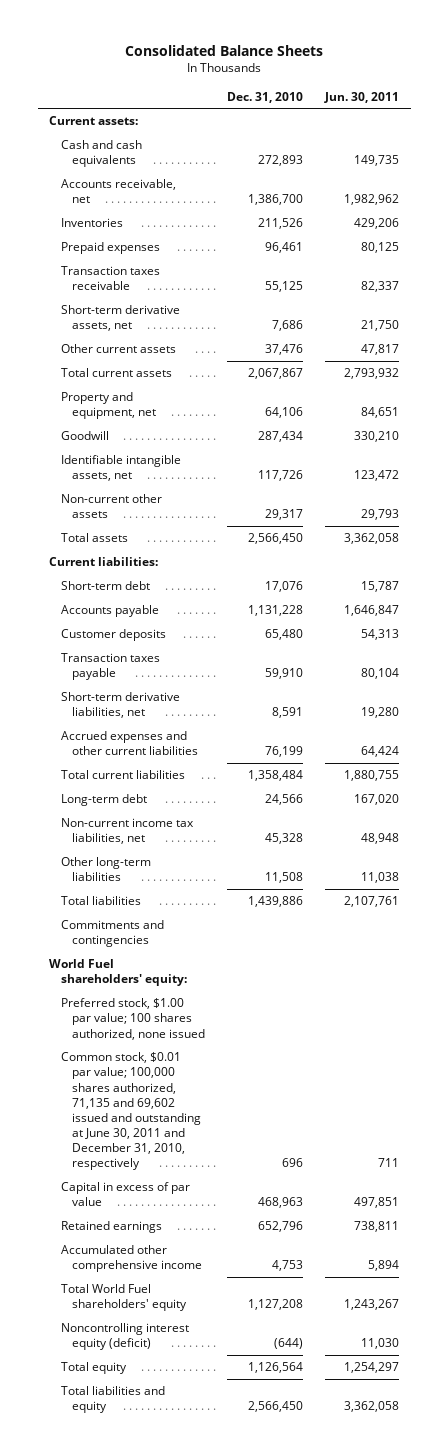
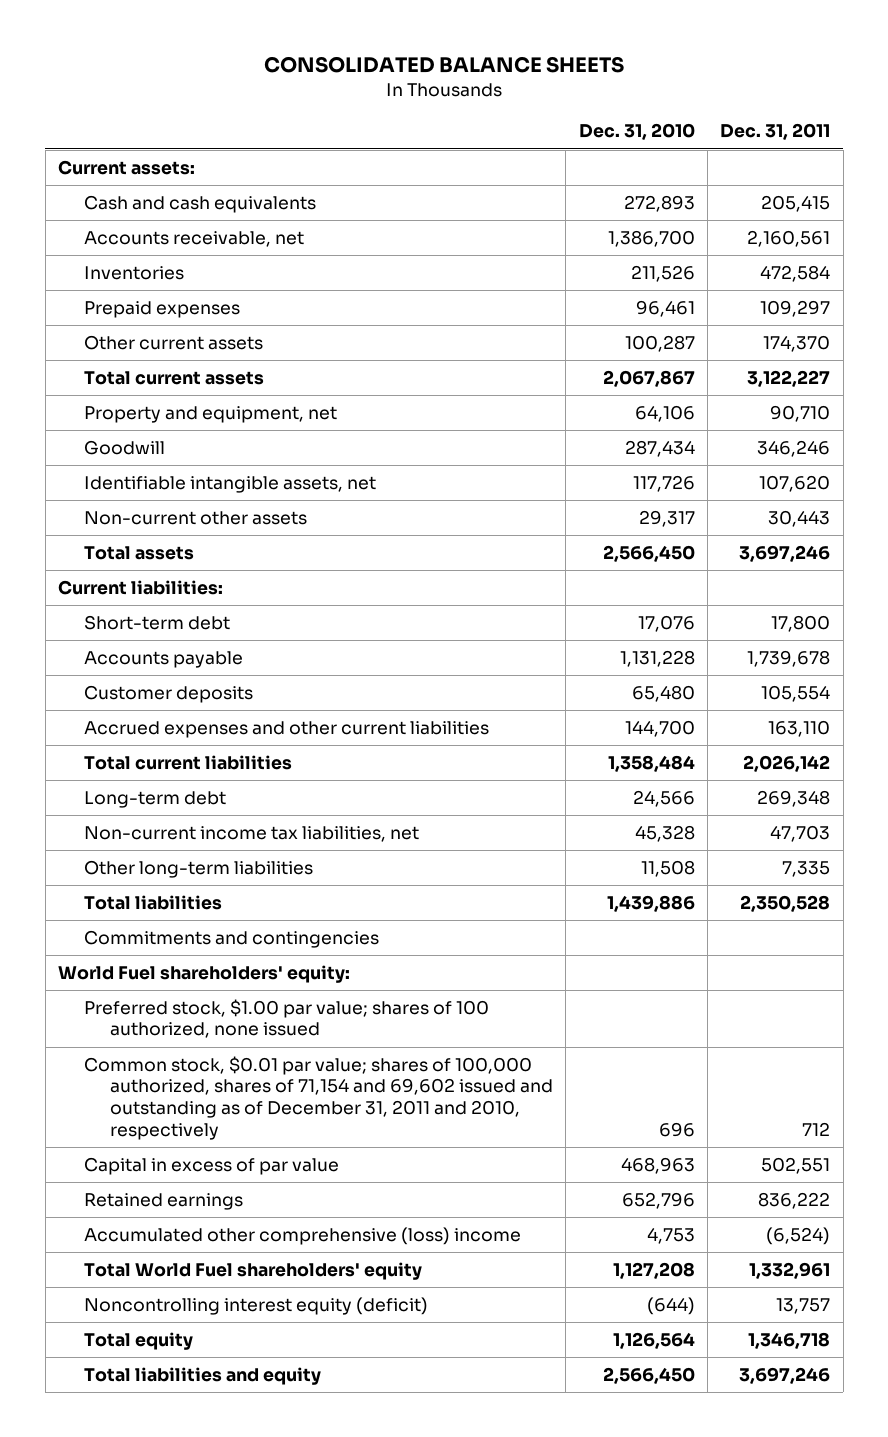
[125,45,324,57] Consolidated Balance Sheets -> [264,56,625,74] CONSOLIDATED BALANCE SHEETS
[324,91,400,103] Jun. 30, 2011 -> none
none -> [720,123,831,141] Dec. 31, 2011
[60,266,160,291] Transaction taxes receivable -> none
[60,305,180,332] Short-term derivative assets, net -> none
[265,344,304,356] 37,476 -> [624,334,695,352] 100,287
[60,653,160,681] Transaction taxes payable -> none
[60,692,180,719] Short-term derivative liabilities, net -> none
[265,746,304,758] 76,199 -> [624,719,695,737] 144,700
[60,998,206,1040] Preferred stock, $1.00 par value; 100 shares authorized, none issued -> [84,998,490,1039] Preferred stock, $1.00 par value; shares of 100 authorized, none issued
[60,1052,202,1171] Common stock, $0.01 par value; 100,000 shares authorized, 71,135 and 69,602 issued and outstanding at June 30, 2011 and December 31, 2010, respectively -> [84,1055,553,1140] Common stock, $0.01 par value; shares of 100,000 authorized, shares of 71,154 and 69,602 issued and outstanding as of December 31, 2011 and 2010, respectively
[60,1245,203,1273] Accumulated other comprehensive income -> [84,1226,522,1245] Accumulated other comprehensive (loss) income

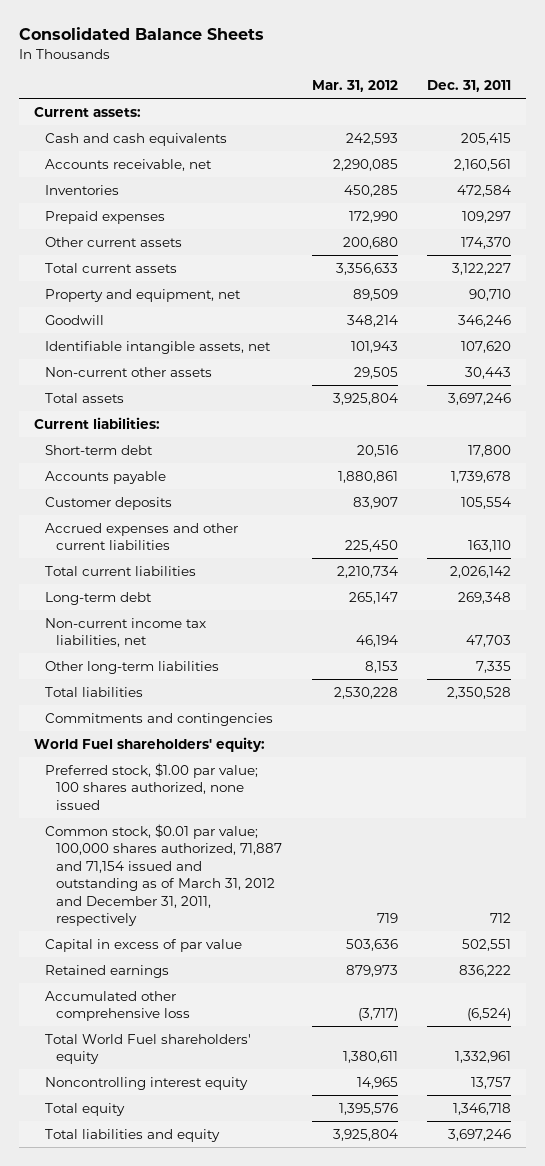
[264,56,625,74] CONSOLIDATED BALANCE SHEETS -> [19,27,265,41] Consolidated Balance Sheets
[578,123,695,141] Dec. 31, 2010 -> none
none -> [311,80,398,93] Mar. 31, 2012
[84,998,490,1039] Preferred stock, $1.00 par value; shares of 100 authorized, none issued -> [44,762,258,810] Preferred stock, $1.00 par value; 100 shares authorized, none issued
[84,1055,553,1140] Common stock, $0.01 par value; shares of 100,000 authorized, shares of 71,154 and 69,602 issued and outstanding as of December 31, 2011 and 2010, respectively -> [44,823,282,927] Common stock, $0.01 par value; 100,000 shares authorized, 71,887 and 71,154 issued and outstanding as of March 31, 2012 and December 31, 2011, respectively
[84,1226,522,1245] Accumulated other comprehensive (loss) income -> [44,990,190,1022] Accumulated other comprehensive loss
[84,1296,429,1315] Noncontrolling interest equity (deficit) -> [44,1076,248,1090] Noncontrolling interest equity

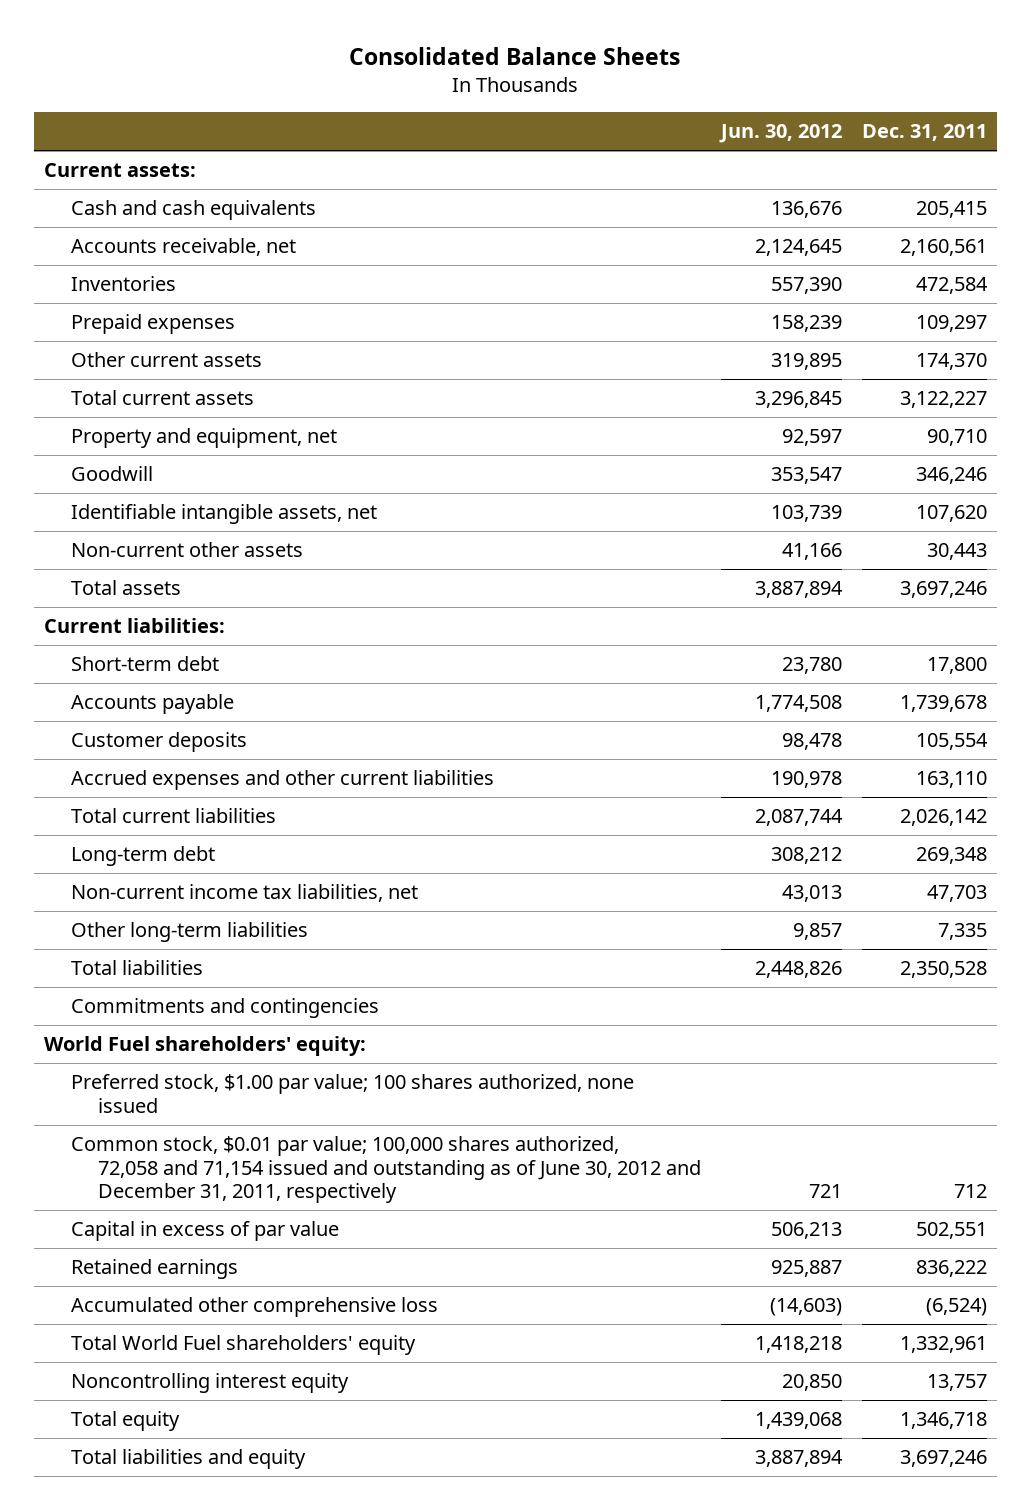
[311,80,398,93] Mar. 31, 2012 -> none
none -> [718,124,842,144] Jun. 30, 2012
[44,823,282,927] Common stock, $0.01 par value; 100,000 shares authorized, 71,887 and 71,154 issued and outstanding as of March 31, 2012 and December 31, 2011, respectively -> [70,1136,701,1203] Common stock, $0.01 par value; 100,000 shares authorized, 72,058 and 71,154 issued and outstanding as of June 30, 2012 and December 31, 2011, respectively

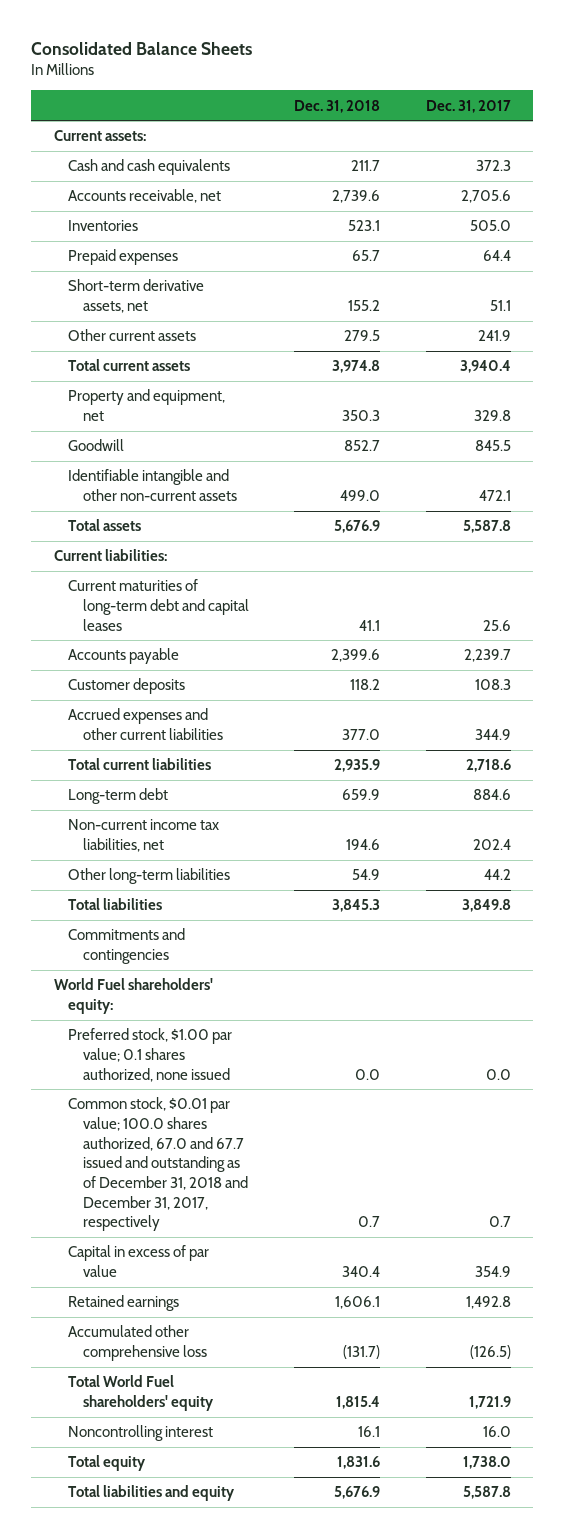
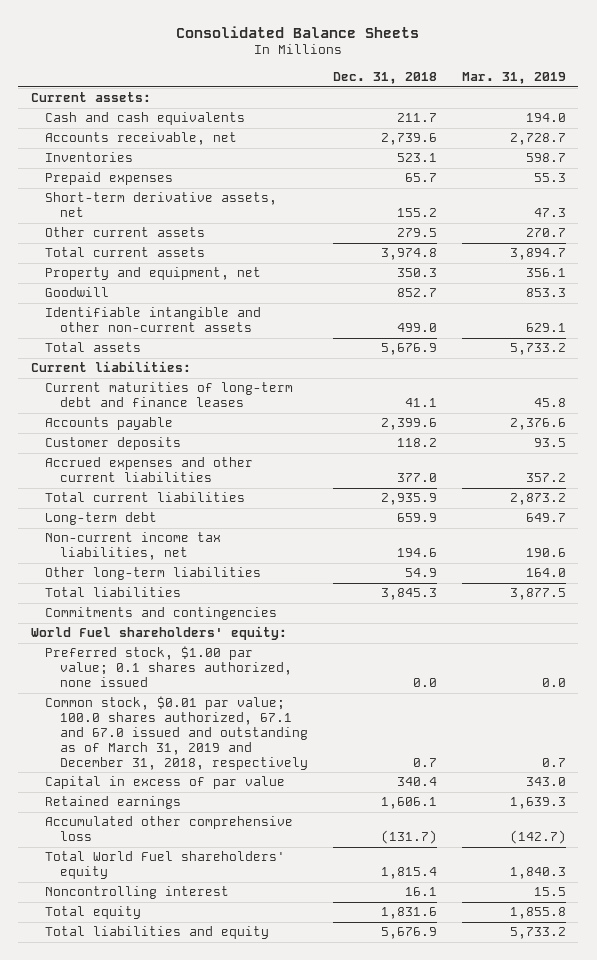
[425,99,511,113] Dec. 31, 2017 -> none
none -> [461,72,566,85] Mar. 31, 2019
[68,579,250,631] Current maturities of long-term debt and capital leases -> [45,382,294,408] Current maturities of long-term debt and finance leases
[68,1097,249,1232] Common stock, $0.01 par value; 100.0 shares authorized, 67.0 and 67.7 issued and outstanding as of December 31, 2018 and December 31, 2017, respectively -> [45,696,308,770] Common stock, $0.01 par value; 100.0 shares authorized, 67.1 and 67.0 issued and outstanding as of March 31, 2019 and December 31, 2018, respectively

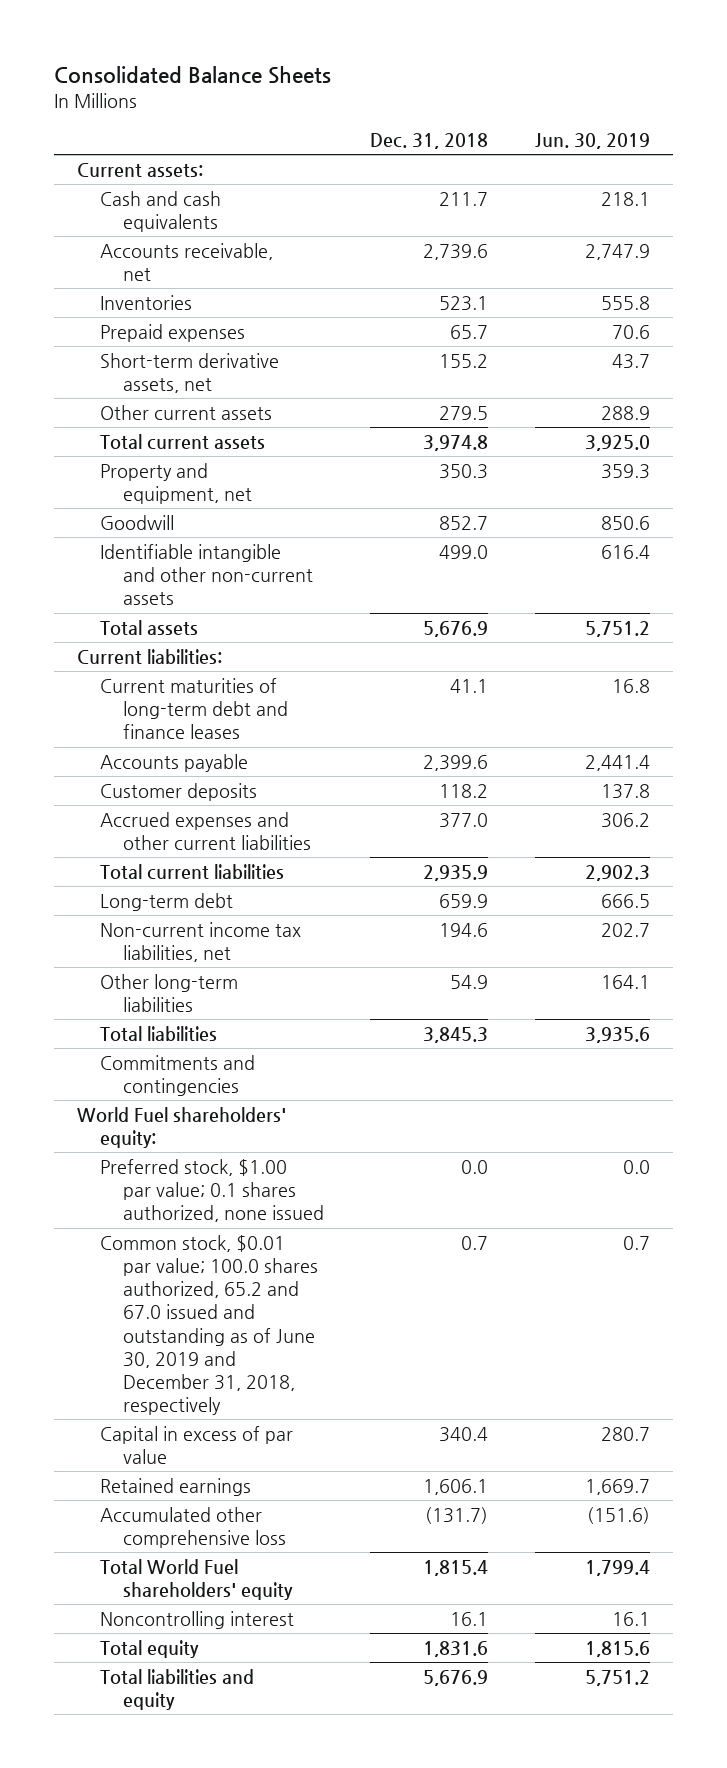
[461,72,566,85] Mar. 31, 2019 -> none
none -> [534,132,650,149] Jun. 30, 2019
[45,696,308,770] Common stock, $0.01 par value; 100.0 shares authorized, 67.1 and 67.0 issued and outstanding as of March 31, 2019 and December 31, 2018, respectively -> [99,1235,318,1415] Common stock, $0.01 par value; 100.0 shares authorized, 65.2 and 67.0 issued and outstanding as of June 30, 2019 and December 31, 2018, respectively

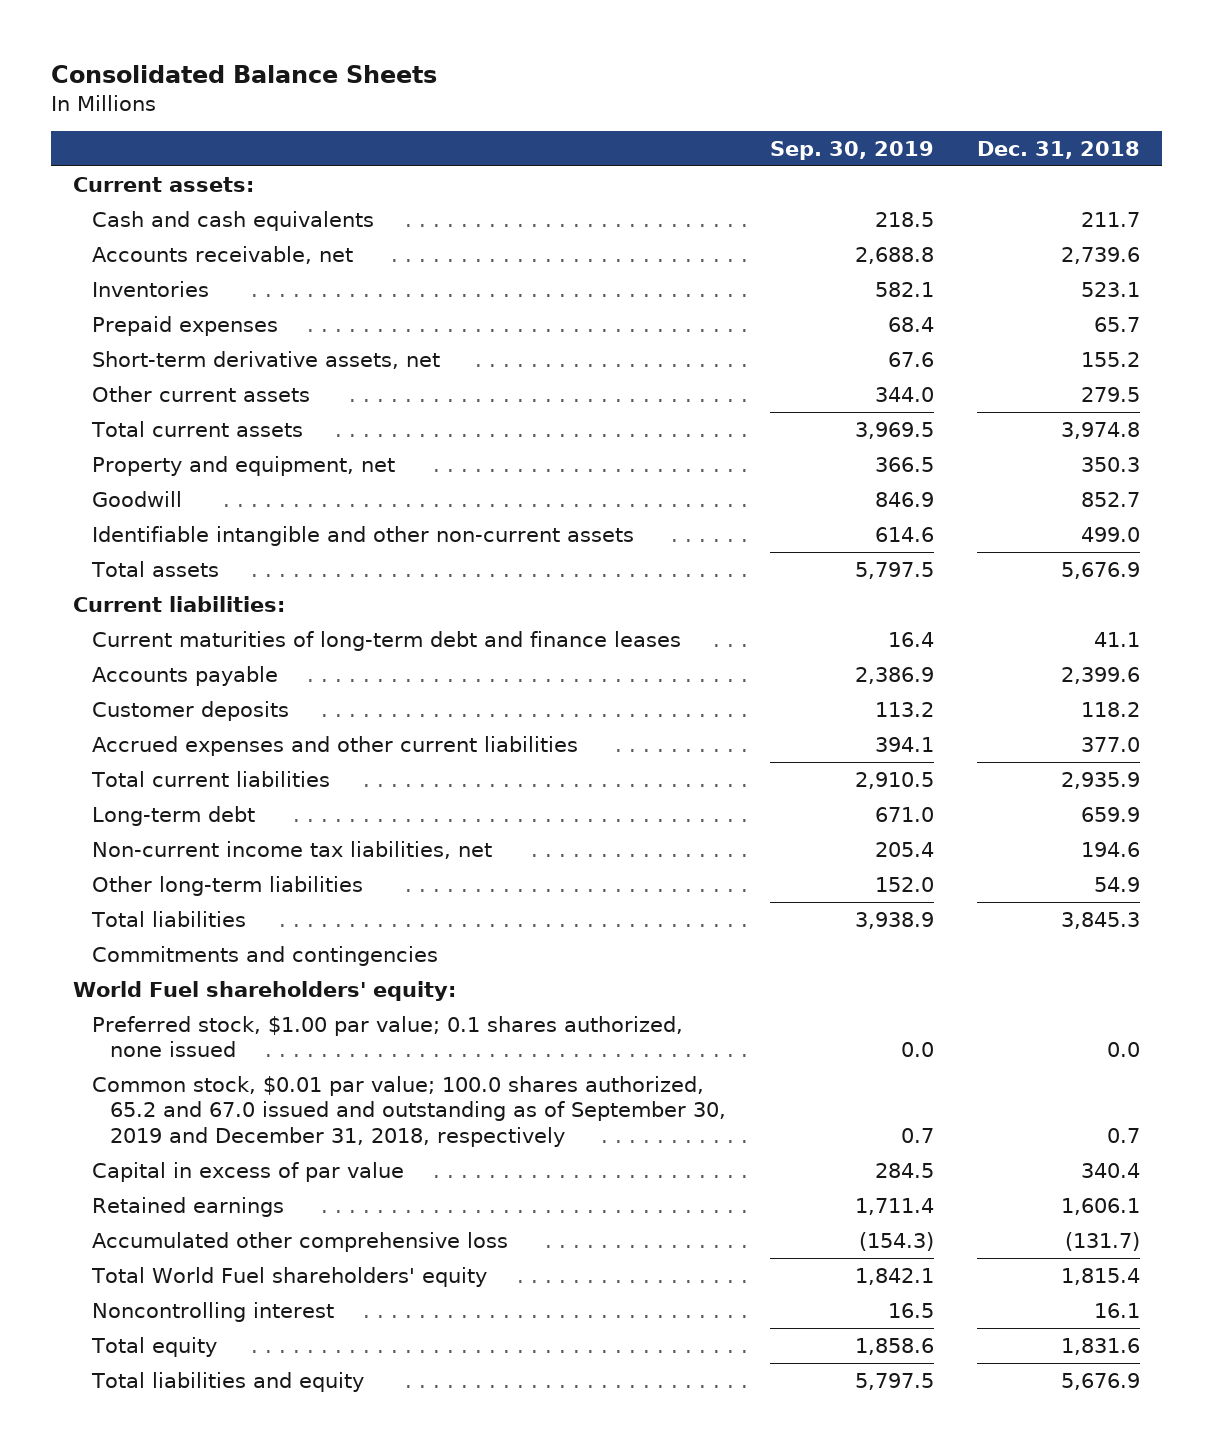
[534,132,650,149] Jun. 30, 2019 -> none
none -> [769,141,934,161] Sep. 30, 2019
[99,1235,318,1415] Common stock, $0.01 par value; 100.0 shares authorized, 65.2 and 67.0 issued and outstanding as of June 30, 2019 and December 31, 2018, respectively -> [91,1075,727,1147] Common stock, $0.01 par value; 100.0 shares authorized, 65.2 and 67.0 issued and outstanding as of September 30, 2019 and December 31, 2018, respectively

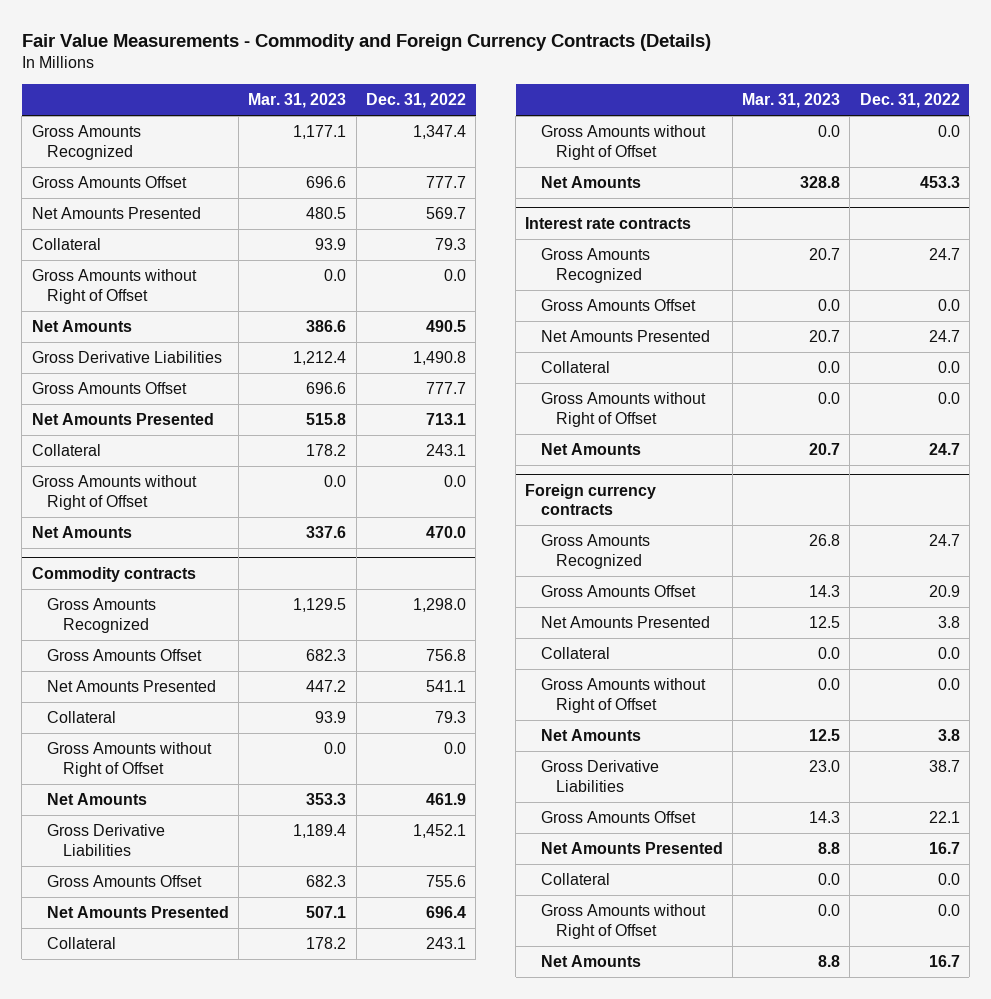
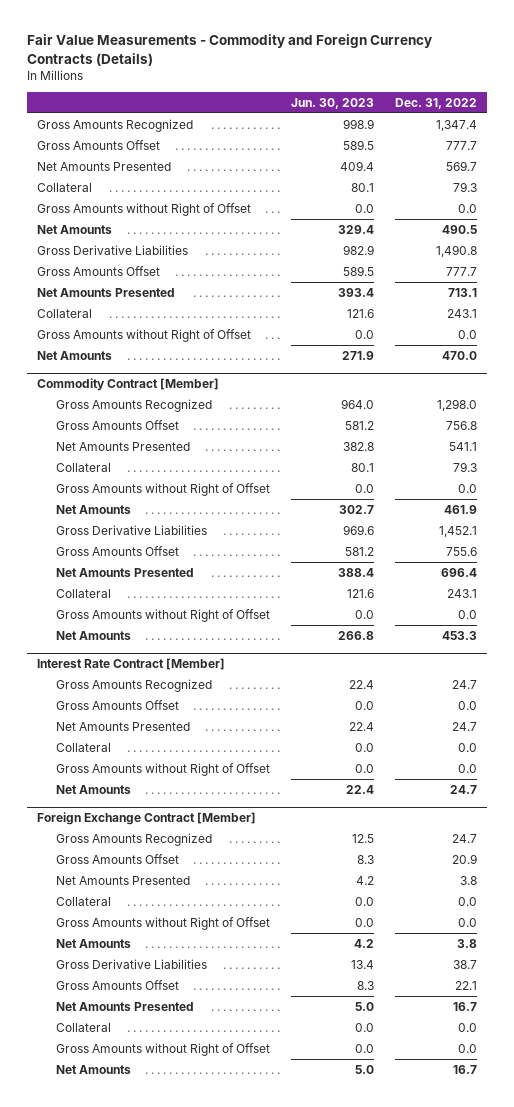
[248,93,347,109] Mar. 31, 2023 -> none
none -> [290,97,374,109] Jun. 30, 2023
[31,566,196,582] Commodity contracts -> [37,378,220,392] Commodity Contract [Member]
[525,216,692,229] Interest rate contracts -> [37,658,226,671] Interest Rate Contract [Member]
[525,483,657,516] Foreign currency contracts -> [37,812,257,826] Foreign Exchange Contract [Member]

